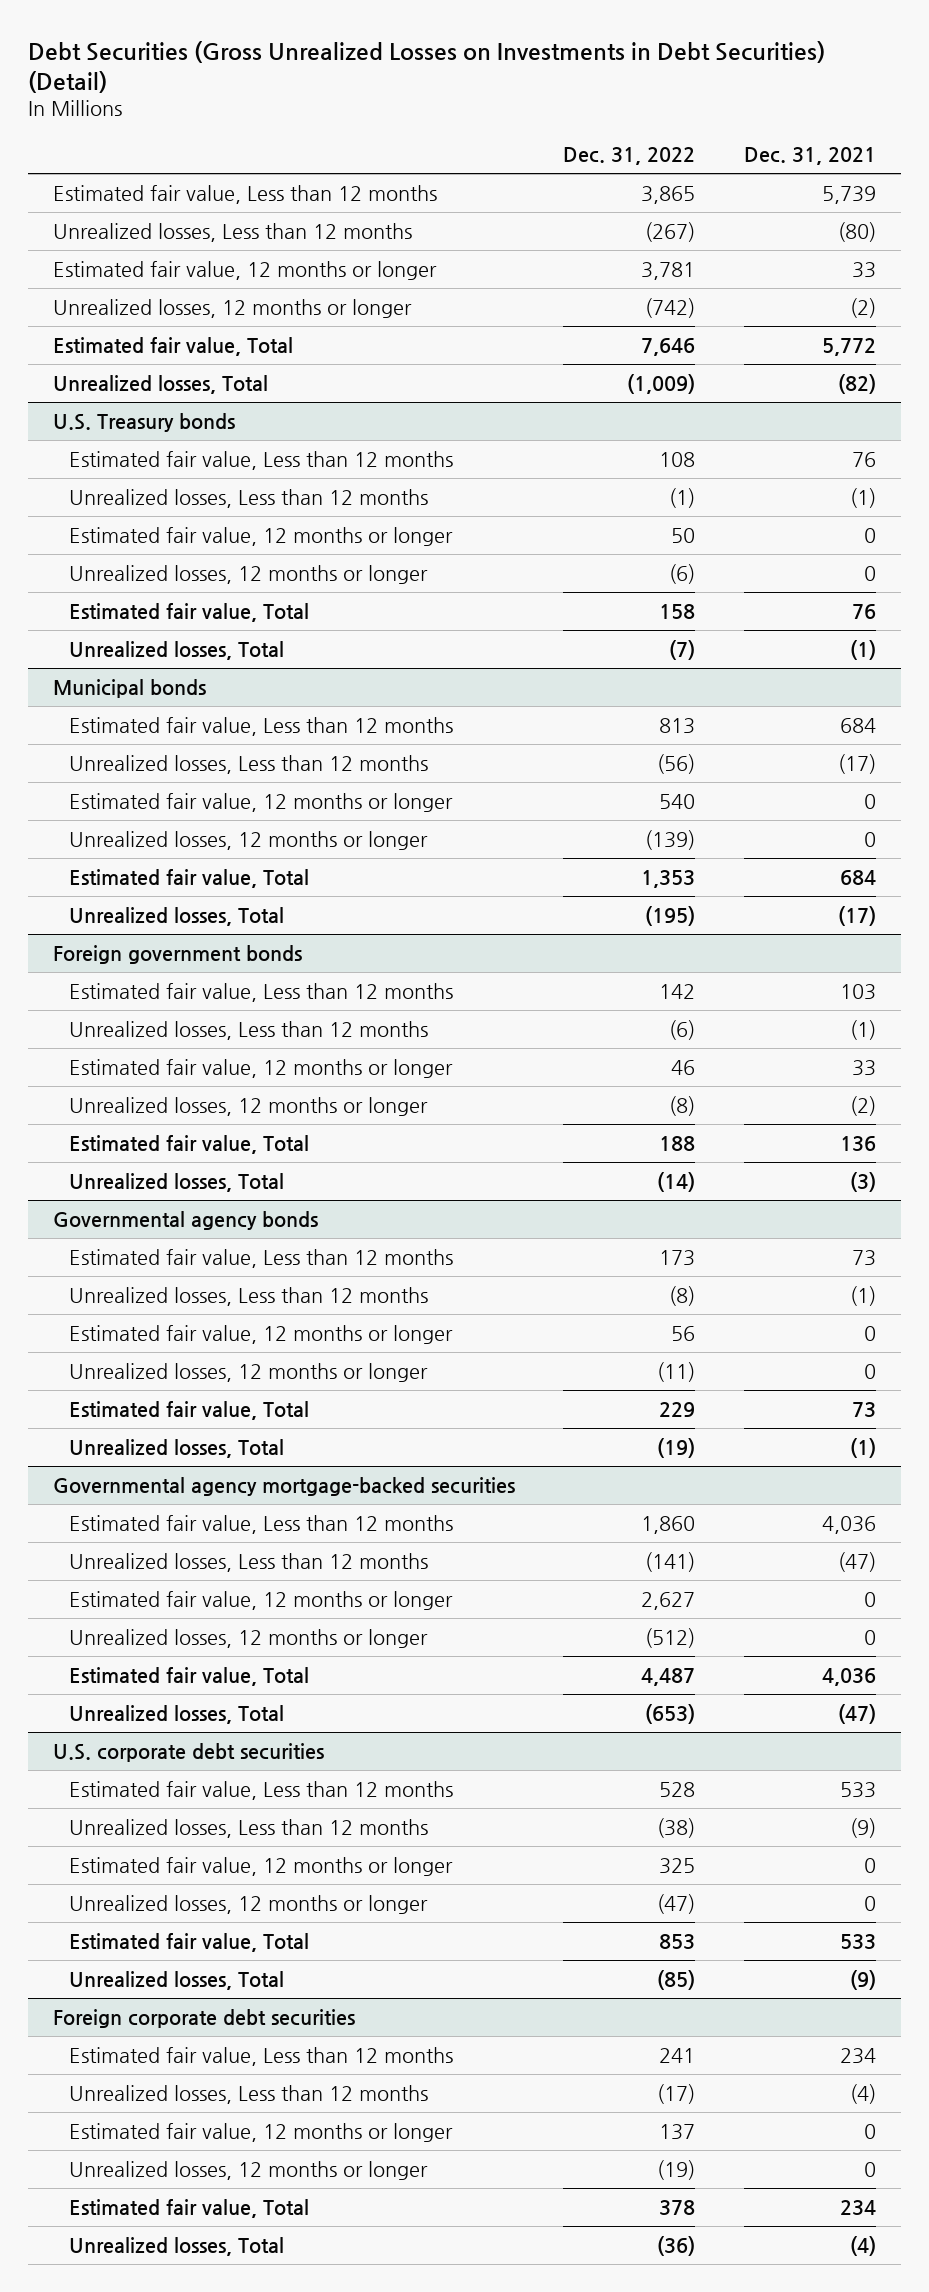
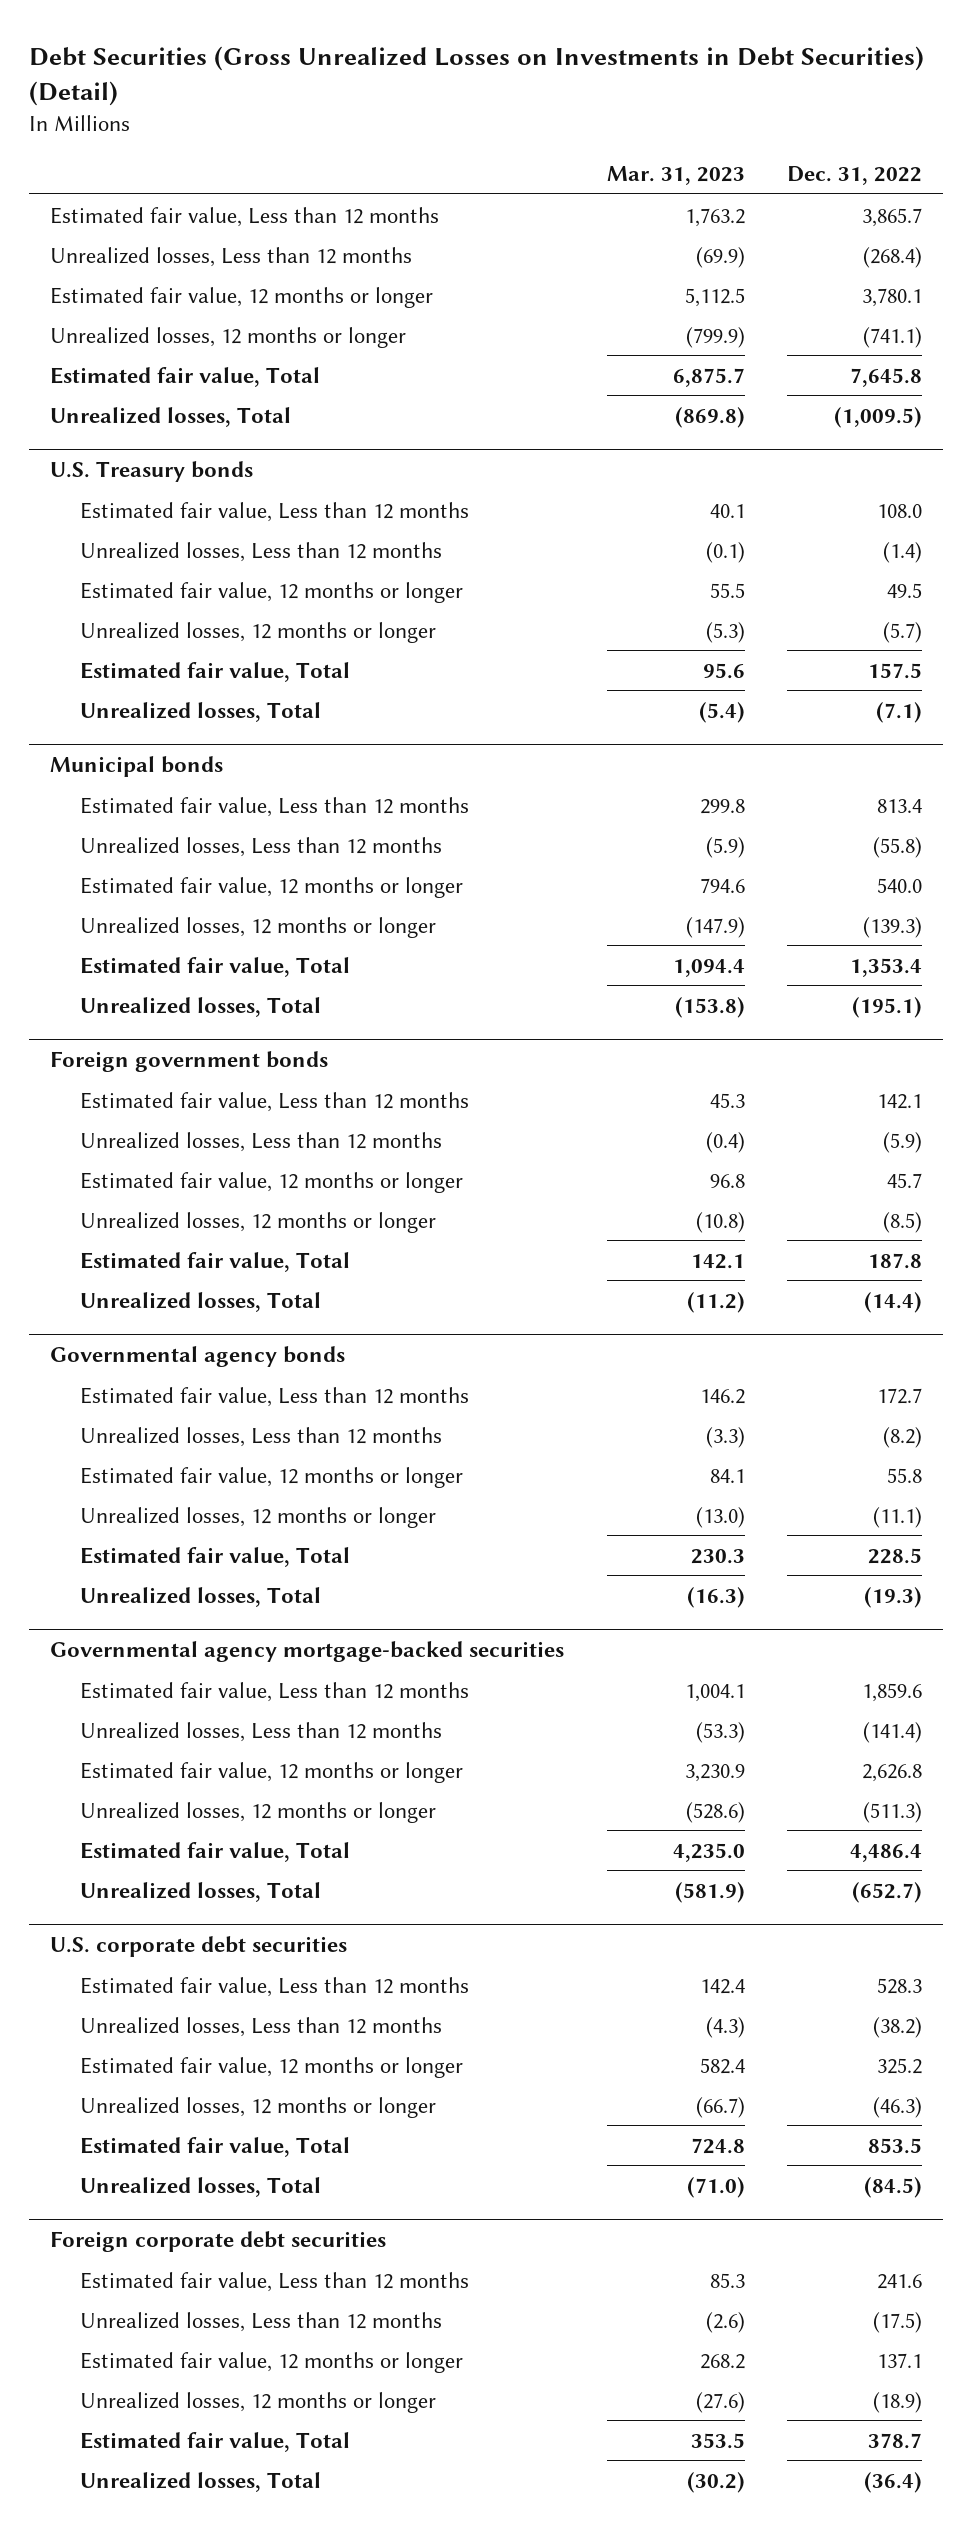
[744,146,877,165] Dec. 31, 2021 -> none
none -> [606,165,745,185] Mar. 31, 2023
[641,185,696,204] 3,865 -> [861,207,922,227] 3,865.7
[645,221,696,242] (267) -> [862,246,922,268] (268.4)
[641,261,696,280] 3,781 -> [861,287,922,307] 3,780.1
[645,297,696,318] (742) -> [862,326,922,348] (741.1)
[641,337,696,356] 7,646 -> [849,367,922,387] 7,645.8
[627,373,696,394] (1,009) -> [833,406,922,428] (1,009.5)
[659,451,696,467] 108 -> [876,503,922,518] 108.0
[669,487,696,508] (1) -> [882,541,922,563] (1.4)
[671,527,696,543] 50 -> [886,582,922,598] 49.5
[669,563,696,584] (6) -> [882,621,922,643] (5.7)
[659,603,696,619] 158 -> [867,662,922,679] 157.5
[669,639,696,660] (7) -> [875,701,922,723] (7.1)
[659,717,696,734] 813 -> [876,798,922,813] 813.4
[657,753,696,774] (56) -> [872,836,922,858] (55.8)
[659,793,696,809] 540 -> [876,877,922,893] 540.0
[645,829,696,850] (139) -> [862,916,922,938] (139.3)
[641,869,696,888] 1,353 -> [849,957,922,977] 1,353.4
[645,905,696,926] (195) -> [851,996,922,1018] (195.1)
[659,983,696,999] 142 -> [876,1093,922,1109] 142.1
[669,1019,696,1040] (6) -> [882,1131,922,1153] (5.9)
[671,1059,696,1075] 46 -> [886,1172,922,1188] 45.7
[669,1095,696,1116] (8) -> [882,1211,922,1233] (8.5)
[659,1135,696,1151] 188 -> [867,1252,922,1269] 187.8
[657,1171,696,1192] (14) -> [863,1291,922,1313] (14.4)
[659,1249,696,1266] 173 -> [876,1387,922,1404] 172.7
[669,1285,696,1306] (8) -> [882,1426,922,1448] (8.2)
[671,1325,696,1341] 56 -> [886,1467,922,1483] 55.8
[657,1361,696,1382] (11) -> [872,1506,922,1528] (11.1)
[659,1401,696,1417] 229 -> [867,1547,922,1564] 228.5
[657,1437,696,1458] (19) -> [863,1586,922,1608] (19.3)
[641,1515,696,1534] 1,860 -> [861,1682,922,1702] 1,859.6
[645,1551,696,1572] (141) -> [862,1721,922,1743] (141.4)
[641,1591,696,1610] 2,627 -> [861,1763,922,1782] 2,626.8
[645,1627,696,1648] (512) -> [862,1801,922,1823] (511.3)
[641,1667,696,1686] 4,487 -> [849,1843,922,1862] 4,486.4
[645,1703,696,1724] (653) -> [851,1881,922,1903] (652.7)
[659,1781,696,1797] 528 -> [876,1977,922,1994] 528.3
[657,1817,696,1838] (38) -> [872,2016,922,2038] (38.2)
[659,1857,696,1874] 325 -> [876,2057,922,2074] 325.2
[657,1893,696,1914] (47) -> [872,2096,922,2118] (46.3)
[659,1933,696,1949] 853 -> [867,2137,922,2154] 853.5
[657,1969,696,1990] (85) -> [863,2176,922,2198] (84.5)
[659,2047,696,2063] 241 -> [876,2273,922,2289] 241.6
[657,2083,696,2104] (17) -> [872,2311,922,2333] (17.5)
[659,2123,696,2140] 137 -> [876,2352,922,2368] 137.1
[657,2159,696,2180] (19) -> [872,2391,922,2413] (18.9)
[659,2199,696,2215] 378 -> [867,2432,922,2449] 378.7
[657,2235,696,2256] (36) -> [863,2471,922,2493] (36.4)

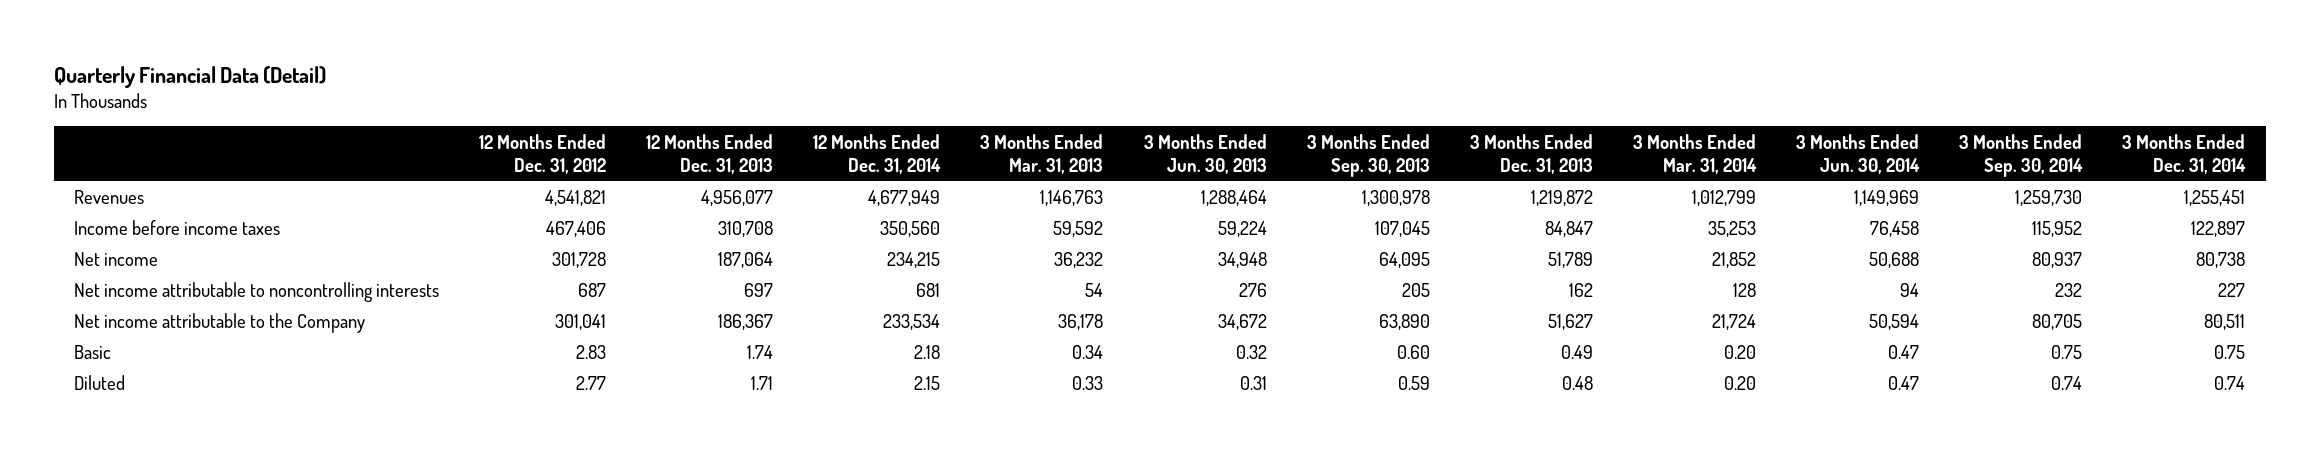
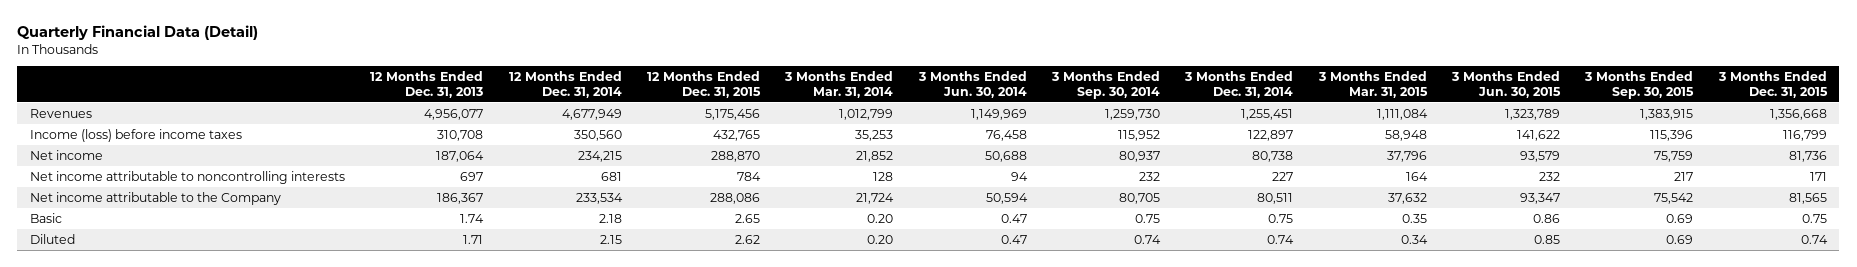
[478,133,606,174] 12 Months Ended Dec. 31, 2012 -> none
[980,133,1104,174] 3 Months Ended Mar. 31, 2013 -> none
[1143,133,1267,174] 3 Months Ended Jun. 30, 2013 -> none
[1306,133,1430,177] 3 Months Ended Sep. 30, 2013 -> none
[1469,133,1593,174] 3 Months Ended Dec. 31, 2013 -> none
none -> [647,70,762,98] 12 Months Ended Dec. 31, 2015
none -> [1317,70,1428,98] 3 Months Ended Mar. 31, 2015
none -> [1450,70,1561,98] 3 Months Ended Jun. 30, 2015
none -> [1584,70,1695,99] 3 Months Ended Sep. 30, 2015
none -> [1717,70,1828,98] 3 Months Ended Dec. 31, 2015
[73,220,280,236] Income before income taxes -> [30,128,243,142] Income (loss) before income taxes

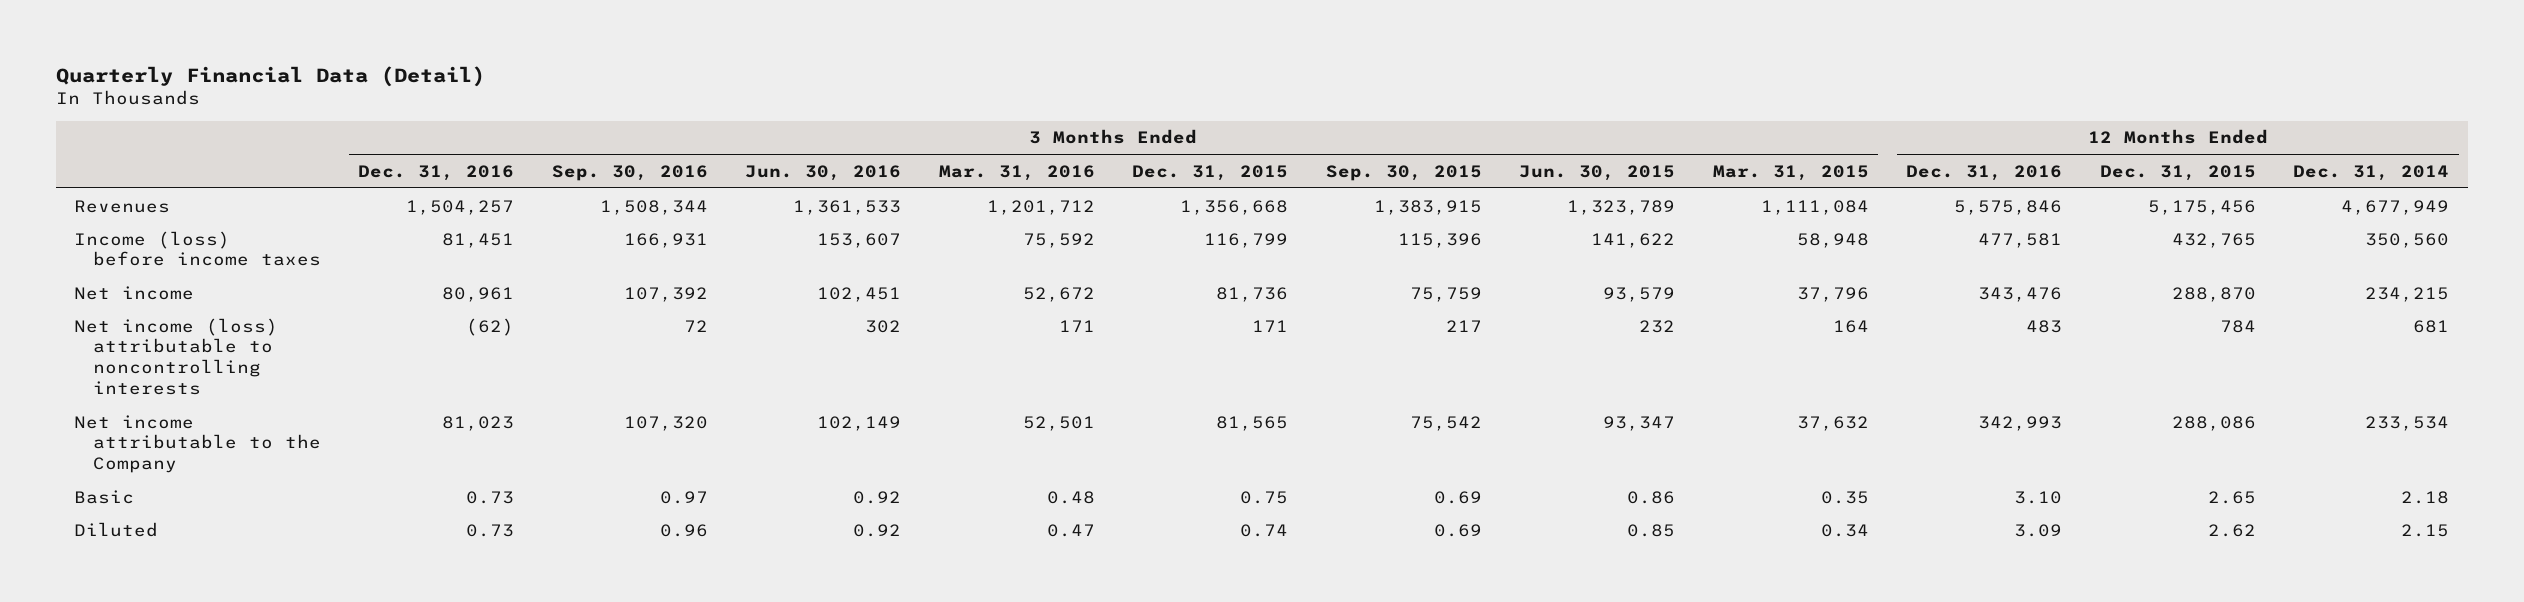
[370,70,484,98] 12 Months Ended Dec. 31, 2013 -> none
[784,70,894,98] 3 Months Ended Mar. 31, 2014 -> none
[917,70,1027,98] 3 Months Ended Jun. 30, 2014 -> none
[1050,70,1160,99] 3 Months Ended Sep. 30, 2014 -> none
[1184,70,1294,98] 3 Months Ended Dec. 31, 2014 -> none
none -> [358,164,515,181] Dec. 31, 2016
none -> [551,164,708,181] Sep. 30, 2016
none -> [745,164,902,181] Jun. 30, 2016
none -> [938,164,1095,181] Mar. 31, 2016
none -> [1906,164,2063,181] Dec. 31, 2016
[30,170,346,184] Net income attributable to noncontrolling interests -> [74,317,279,396] Net income (loss) attributable to noncontrolling interests

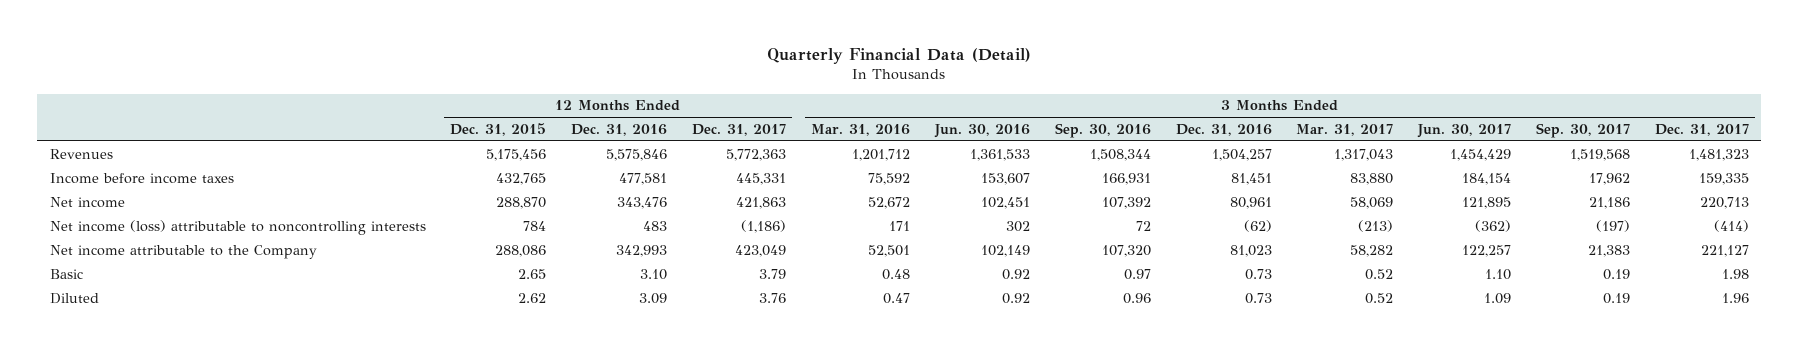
[1132,164,1289,181] Dec. 31, 2015 -> none
[1325,164,1482,181] Sep. 30, 2015 -> none
[1519,164,1676,181] Jun. 30, 2015 -> none
[1712,164,1869,181] Mar. 31, 2015 -> none
[2293,164,2450,181] Dec. 31, 2014 -> none
none -> [692,123,787,136] Dec. 31, 2017
none -> [1296,123,1394,136] Mar. 31, 2017
none -> [1417,123,1512,138] Jun. 30, 2017
none -> [1536,122,1631,138] Sep. 30, 2017
none -> [1655,123,1750,136] Dec. 31, 2017
[74,230,321,267] Income (loss) before income taxes -> [49,172,234,184] Income before income taxes

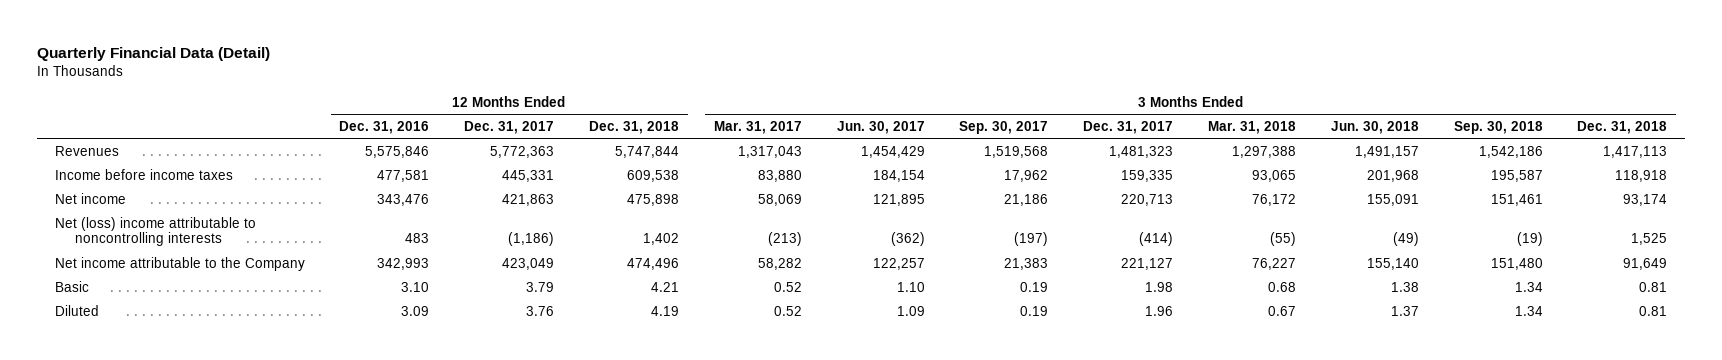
[450,122,547,136] Dec. 31, 2015 -> none
[811,123,911,136] Mar. 31, 2016 -> none
[933,123,1030,138] Jun. 30, 2016 -> none
[1054,122,1151,138] Sep. 30, 2016 -> none
[1175,123,1272,136] Dec. 31, 2016 -> none
none -> [588,120,679,134] Dec. 31, 2018
none -> [1207,120,1296,134] Mar. 31, 2018
none -> [1330,120,1419,134] Jun. 30, 2018
none -> [1453,120,1543,134] Sep. 30, 2018
none -> [1577,120,1668,134] Dec. 31, 2018
[49,219,426,235] Net income (loss) attributable to noncontrolling interests -> [54,216,256,247] Net (loss) income attributable to noncontrolling interests

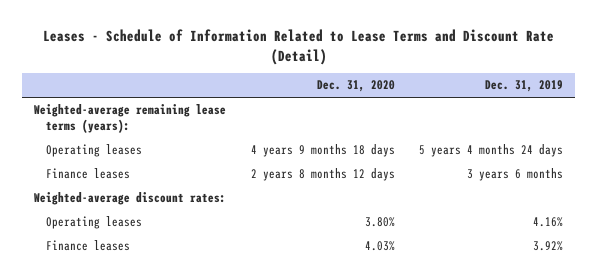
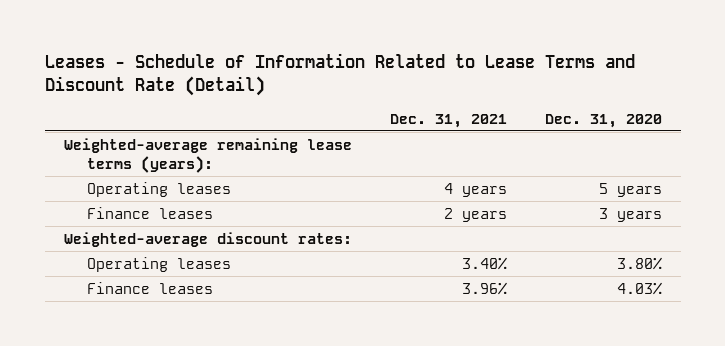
[484,80,563,93] Dec. 31, 2019 -> none
none -> [389,113,507,128] Dec. 31, 2021
[250,144,395,158] 4 years 9 months 18 days -> [598,182,662,197] 5 years
[250,168,395,182] 2 years 8 months 12 days -> [598,207,662,222] 3 years

